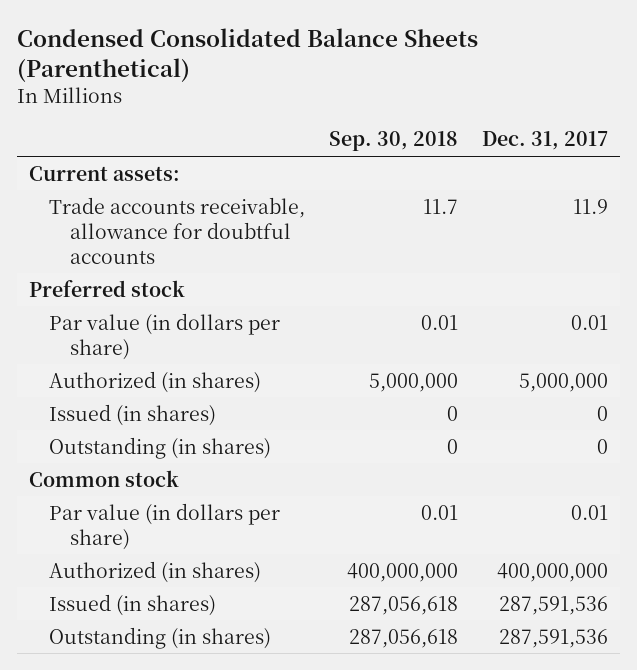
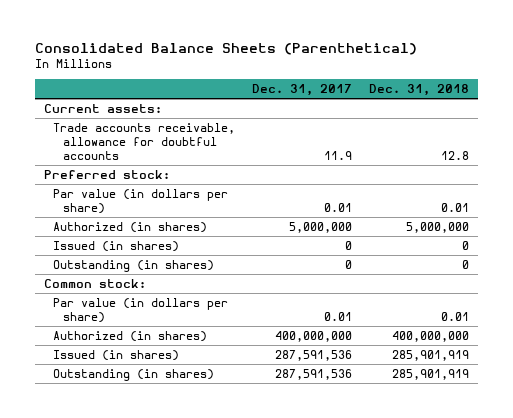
[17,28,479,83] Condensed Consolidated Balance Sheets (Parenthetical) -> [35,42,418,55] Consolidated Balance Sheets (Parenthetical)
[329,131,459,152] Sep. 30, 2018 -> none
none -> [369,84,470,97] Dec. 31, 2018
[29,279,186,297] Preferred stock -> [43,169,170,179] Preferred stock:
[29,469,180,487] Common stock -> [43,278,146,288] Common stock:

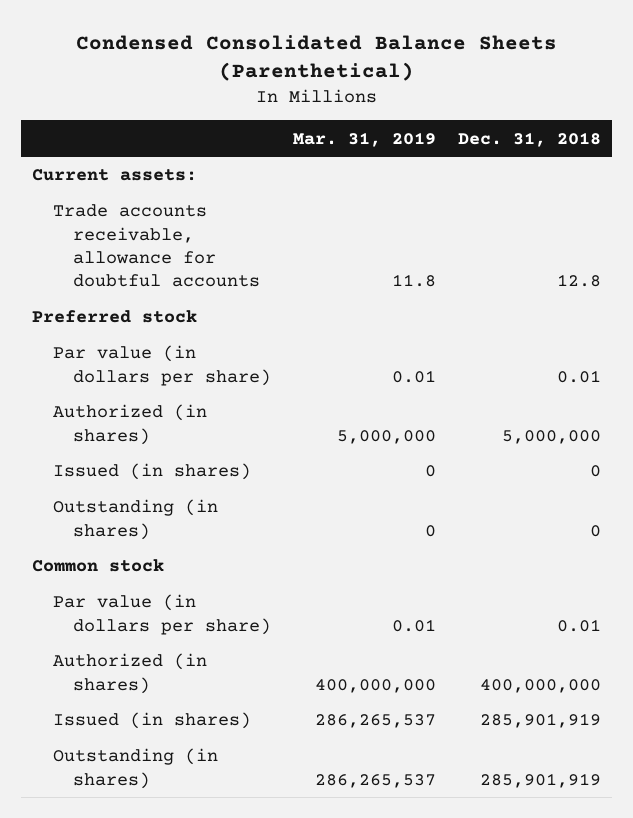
[35,42,418,55] Consolidated Balance Sheets (Parenthetical) -> [75,35,557,82] Condensed Consolidated Balance Sheets (Parenthetical)
[252,84,353,97] Dec. 31, 2017 -> none
none -> [293,131,437,147] Mar. 31, 2019
[43,169,170,179] Preferred stock: -> [31,310,197,324] Preferred stock
[43,278,146,288] Common stock: -> [31,559,164,573] Common stock

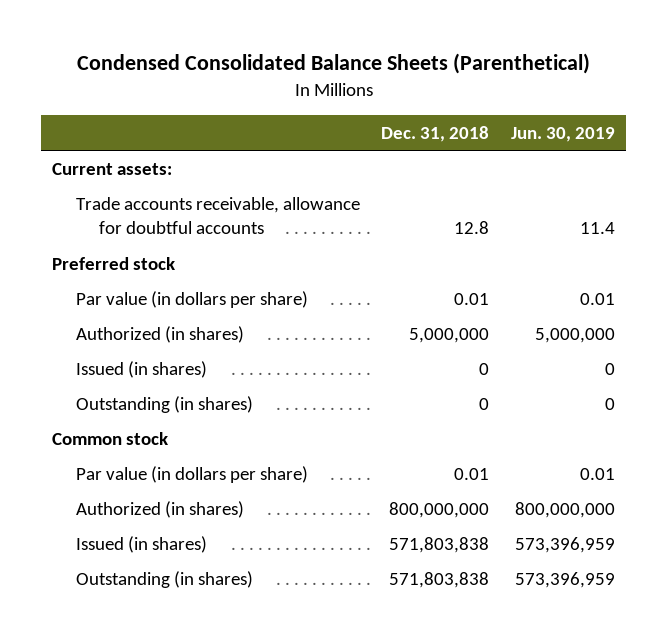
[293,131,437,147] Mar. 31, 2019 -> none
none -> [511,126,616,142] Jun. 30, 2019
[480,678,602,693] 400,000,000 -> [389,501,490,518] 800,000,000
[480,713,602,729] 285,901,919 -> [389,536,490,553] 571,803,838
[480,772,602,788] 285,901,919 -> [389,571,490,588] 571,803,838

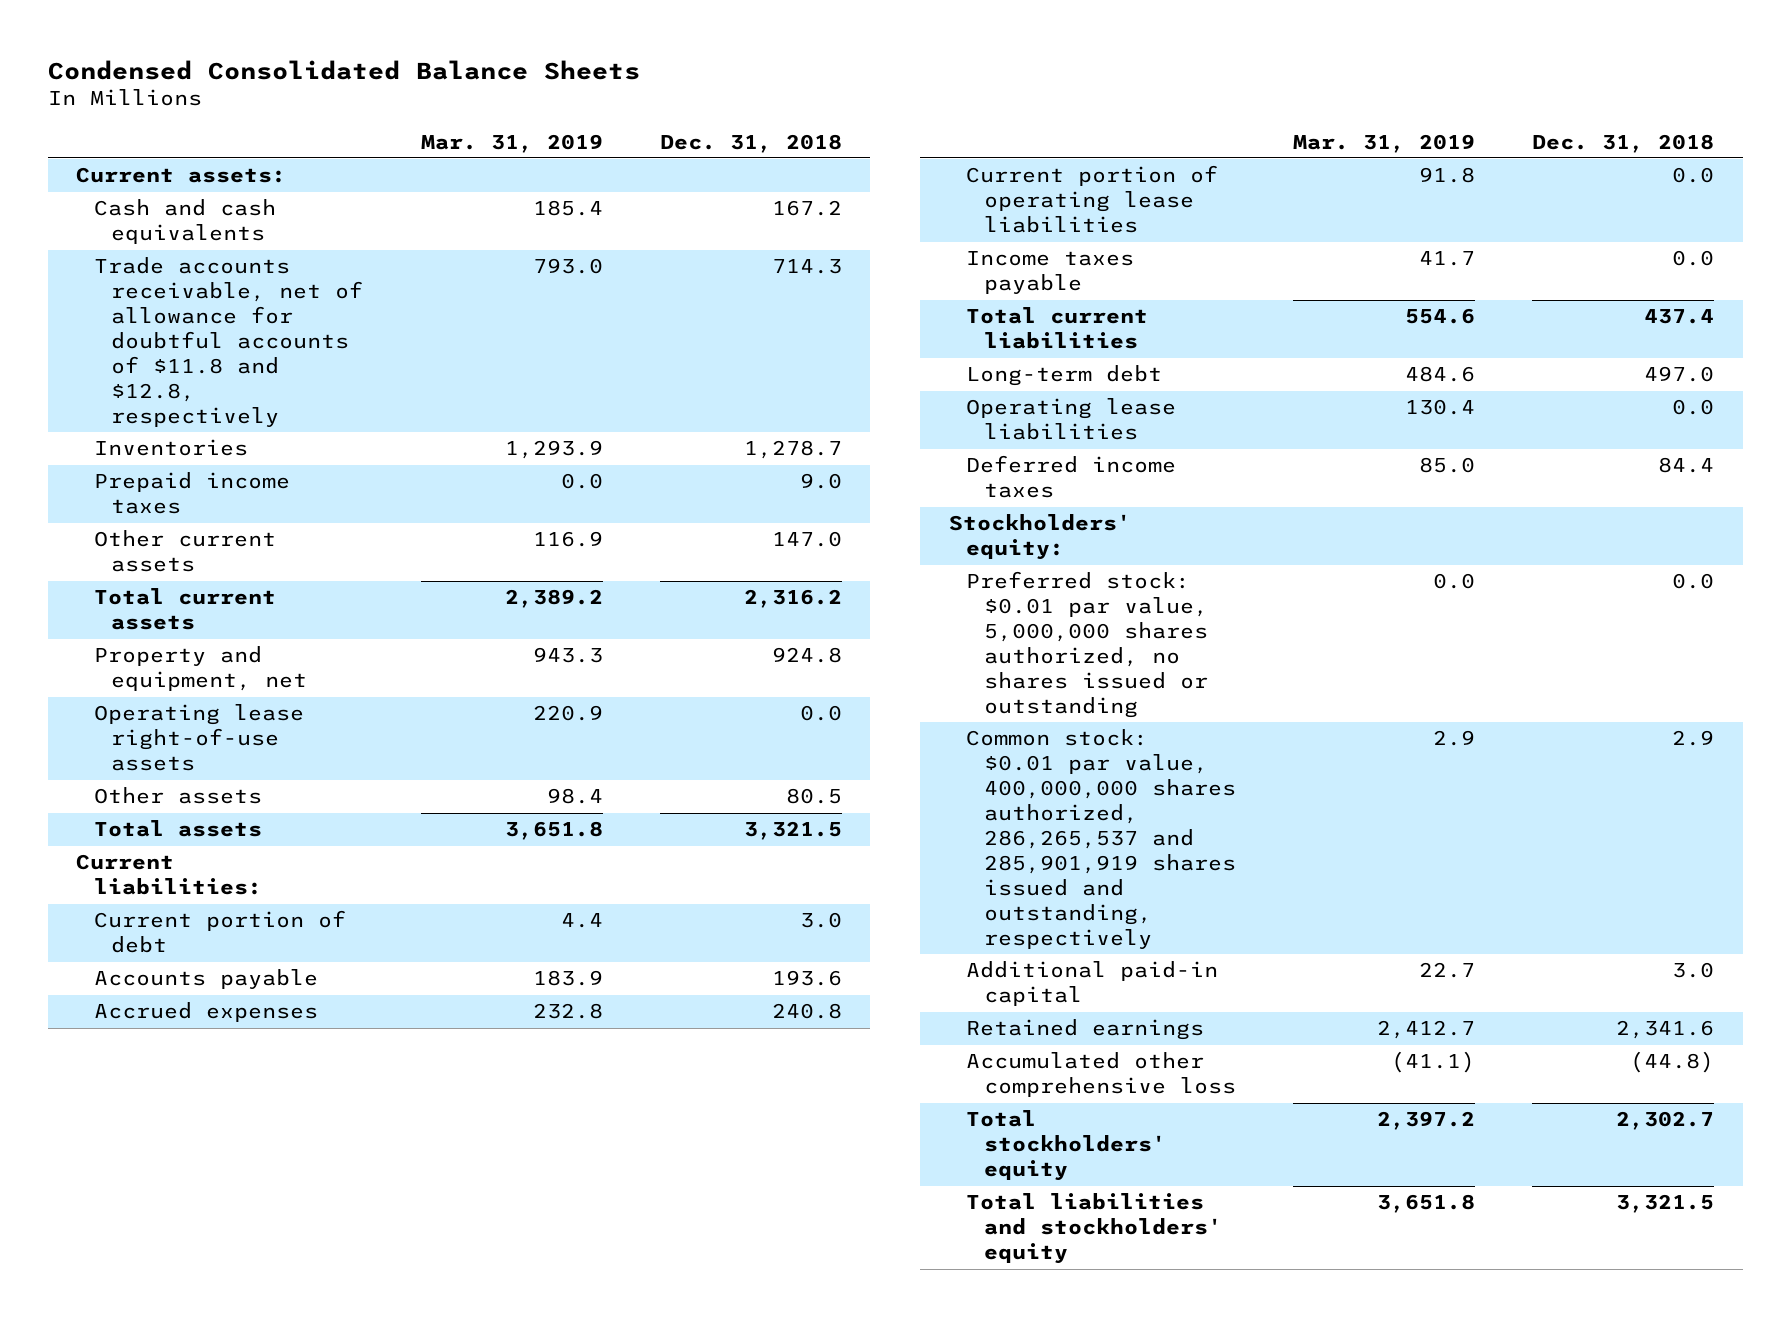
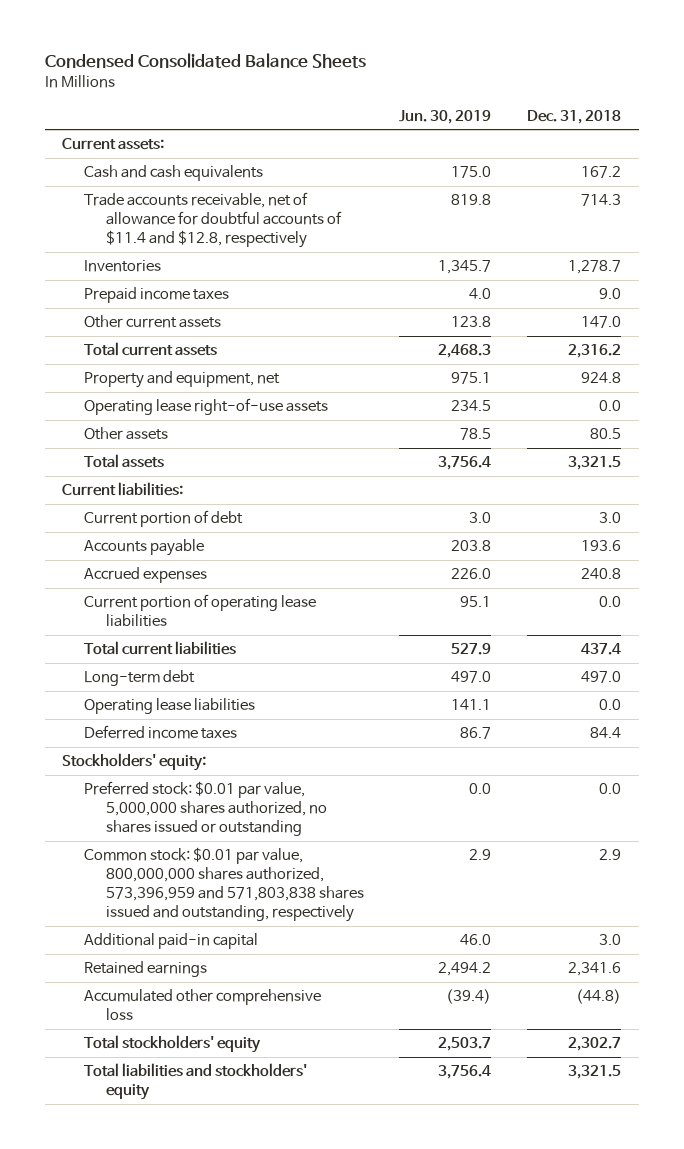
[420,133,603,153] Mar. 31, 2019 -> none
none -> [399,109,492,124] Jun. 30, 2019
[93,257,364,427] Trade accounts receivable, net of allowance for doubtful accounts of $11.8 and $12.8, respectively -> [84,192,342,248] Trade accounts receivable, net of allowance for doubtful accounts of $11.4 and $12.8, respectively
[966,251,1135,295] Income taxes payable -> none
[966,729,1236,949] Common stock: $0.01 par value, 400,000,000 shares authorized, 286,265,537 and 285,901,919 shares issued and outstanding, respectively -> [84,847,364,922] Common stock: $0.01 par value, 800,000,000 shares authorized, 573,396,959 and 571,803,838 shares issued and outstanding, respectively

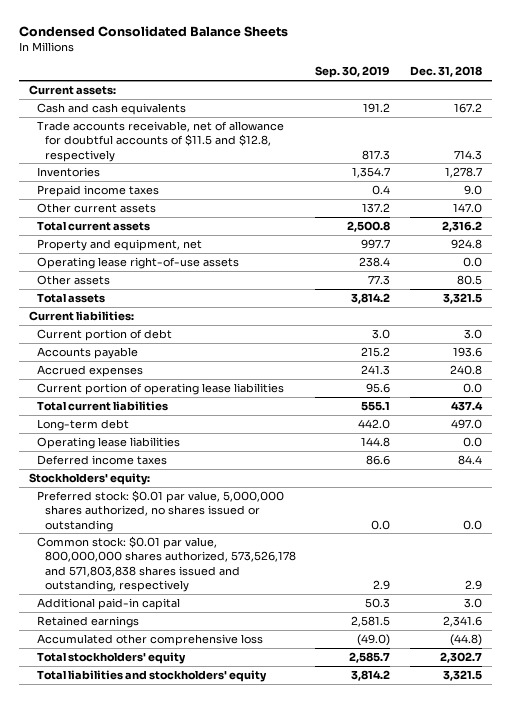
[399,109,492,124] Jun. 30, 2019 -> none
none -> [315,66,391,79] Sep. 30, 2019
[84,192,342,248] Trade accounts receivable, net of allowance for doubtful accounts of $11.4 and $12.8, respectively -> [36,120,284,162] Trade accounts receivable, net of allowance for doubtful accounts of $11.5 and $12.8, respectively
[84,847,364,922] Common stock: $0.01 par value, 800,000,000 shares authorized, 573,396,959 and 571,803,838 shares issued and outstanding, respectively -> [36,535,296,592] Common stock: $0.01 par value, 800,000,000 shares authorized, 573,526,178 and 571,803,838 shares issued and outstanding, respectively

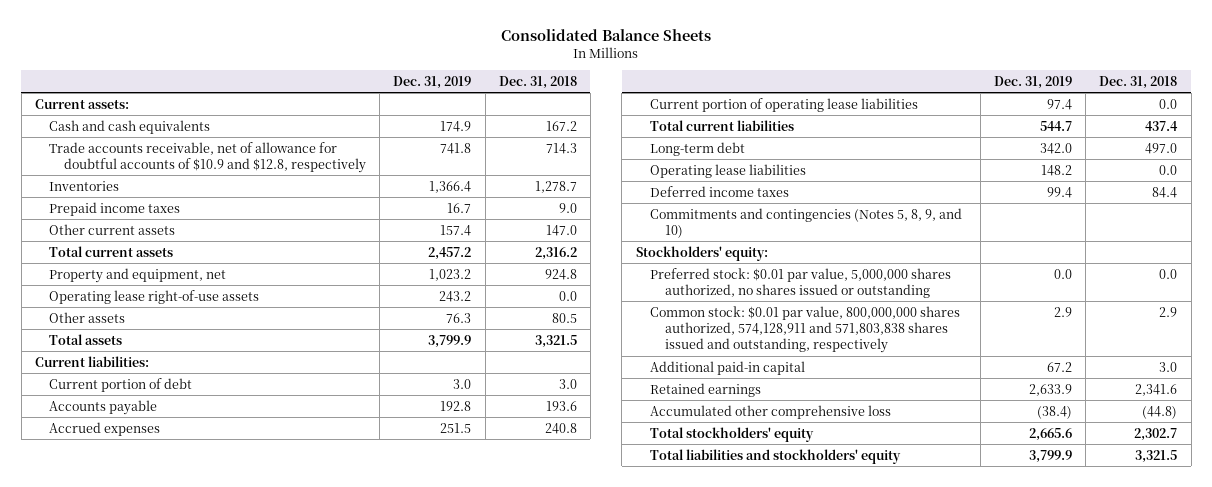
[19,26,289,38] Condensed Consolidated Balance Sheets -> [501,28,712,41] Consolidated Balance Sheets
[315,66,391,79] Sep. 30, 2019 -> none
none -> [393,75,472,89] Dec. 31, 2019
[36,120,284,162] Trade accounts receivable, net of allowance for doubtful accounts of $11.5 and $12.8, respectively -> [49,141,367,173] Trade accounts receivable, net of allowance for doubtful accounts of $10.9 and $12.8, respectively
none -> [650,207,963,238] Commitments and contingencies (Notes 5, 8, 9, and 10)
[36,535,296,592] Common stock: $0.01 par value, 800,000,000 shares authorized, 573,526,178 and 571,803,838 shares issued and outstanding, respectively -> [650,305,961,354] Common stock: $0.01 par value, 800,000,000 shares authorized, 574,128,911 and 571,803,838 shares issued and outstanding, respectively

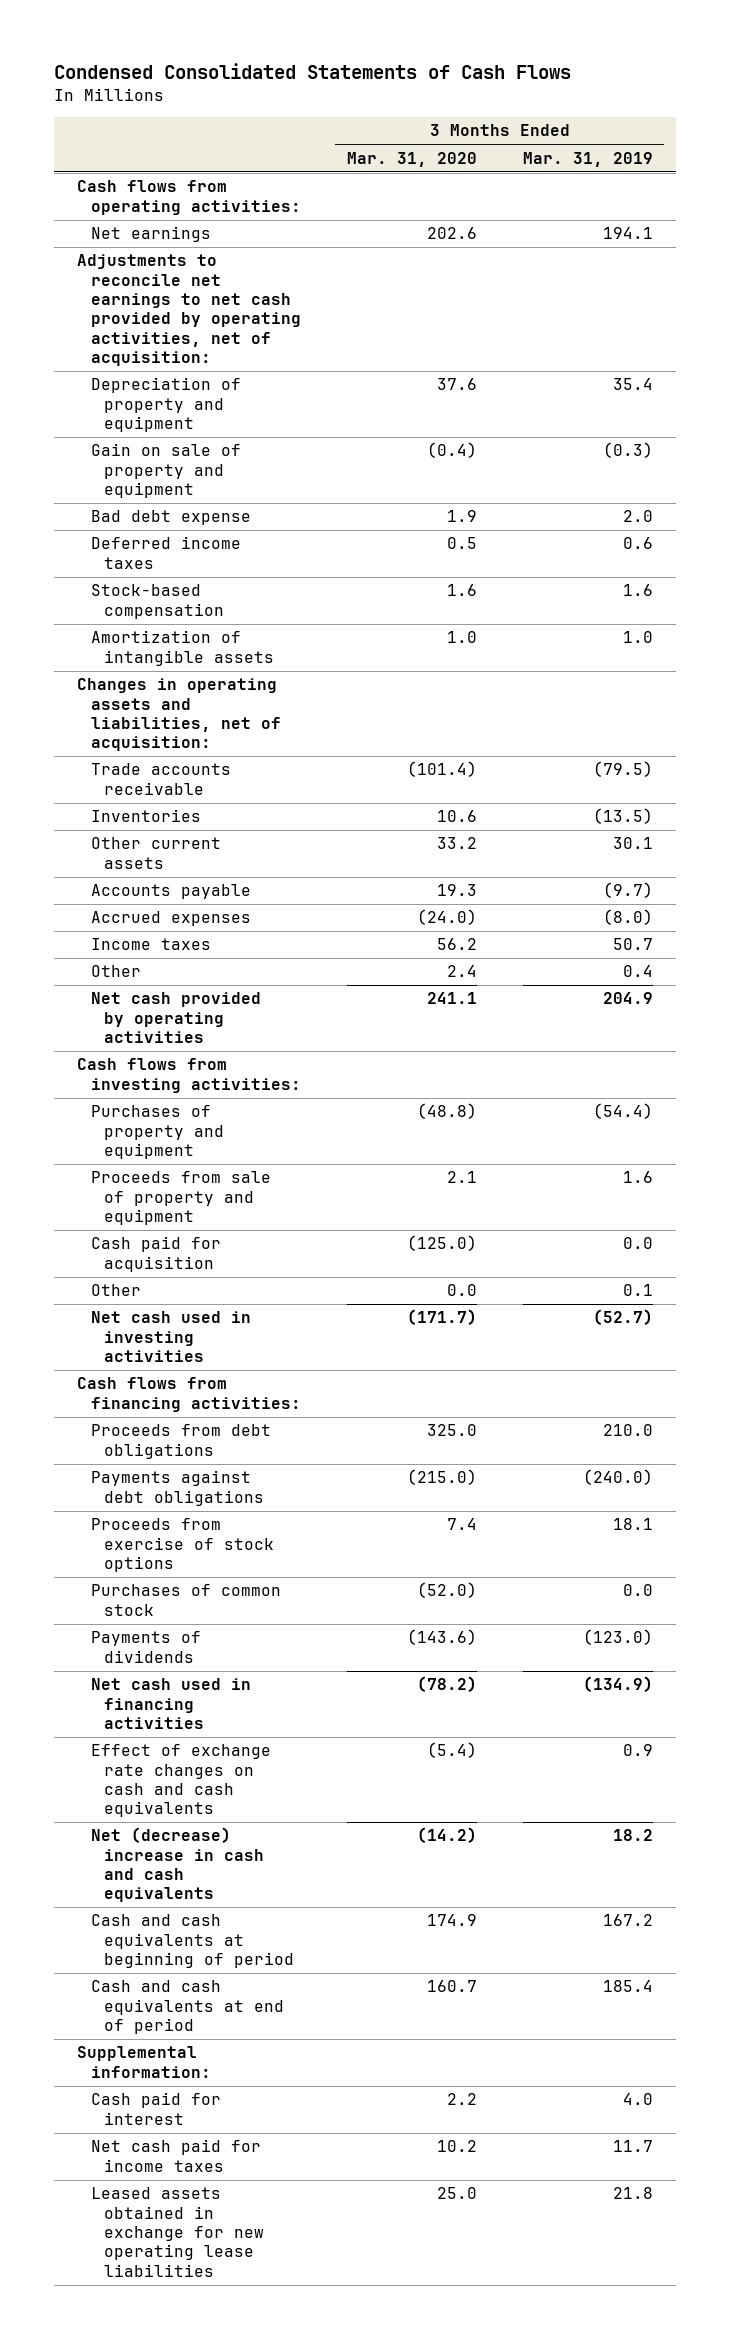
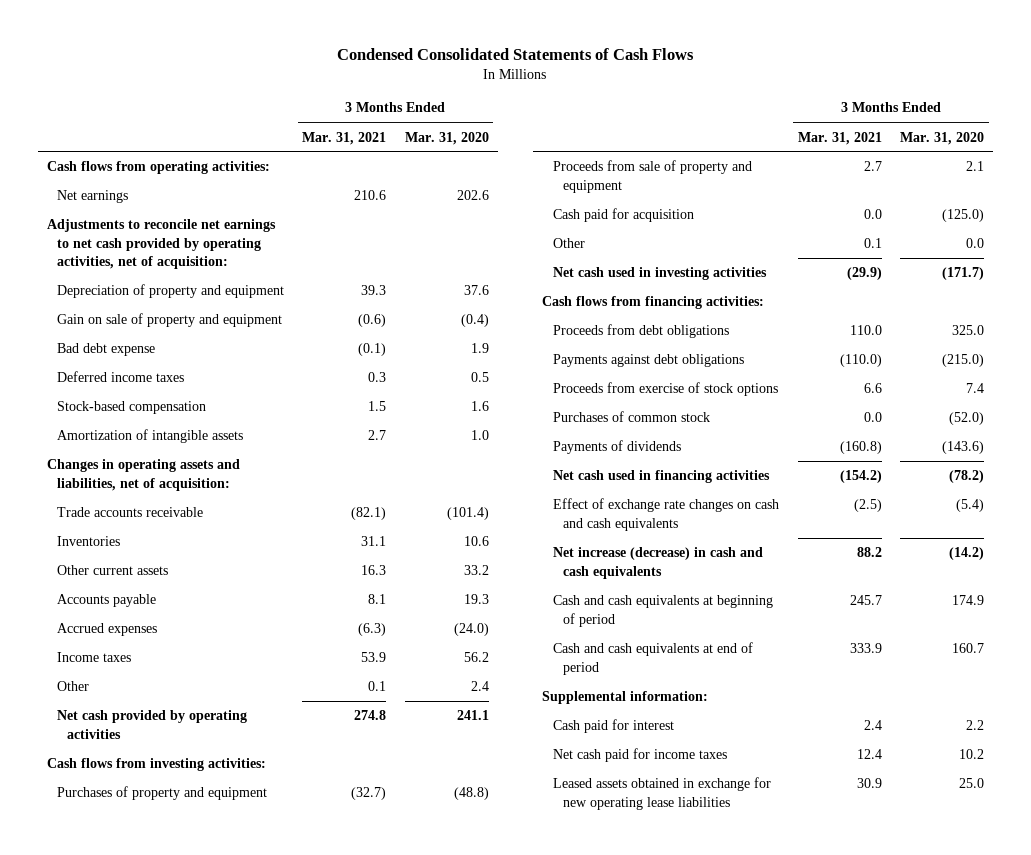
[522,151,653,167] Mar. 31, 2019 -> none
none -> [302,131,387,145] Mar. 31, 2021
[90,1827,265,1903] Net (decrease) increase in cash and cash equivalents -> [552,547,763,579] Net increase (decrease) in cash and cash equivalents

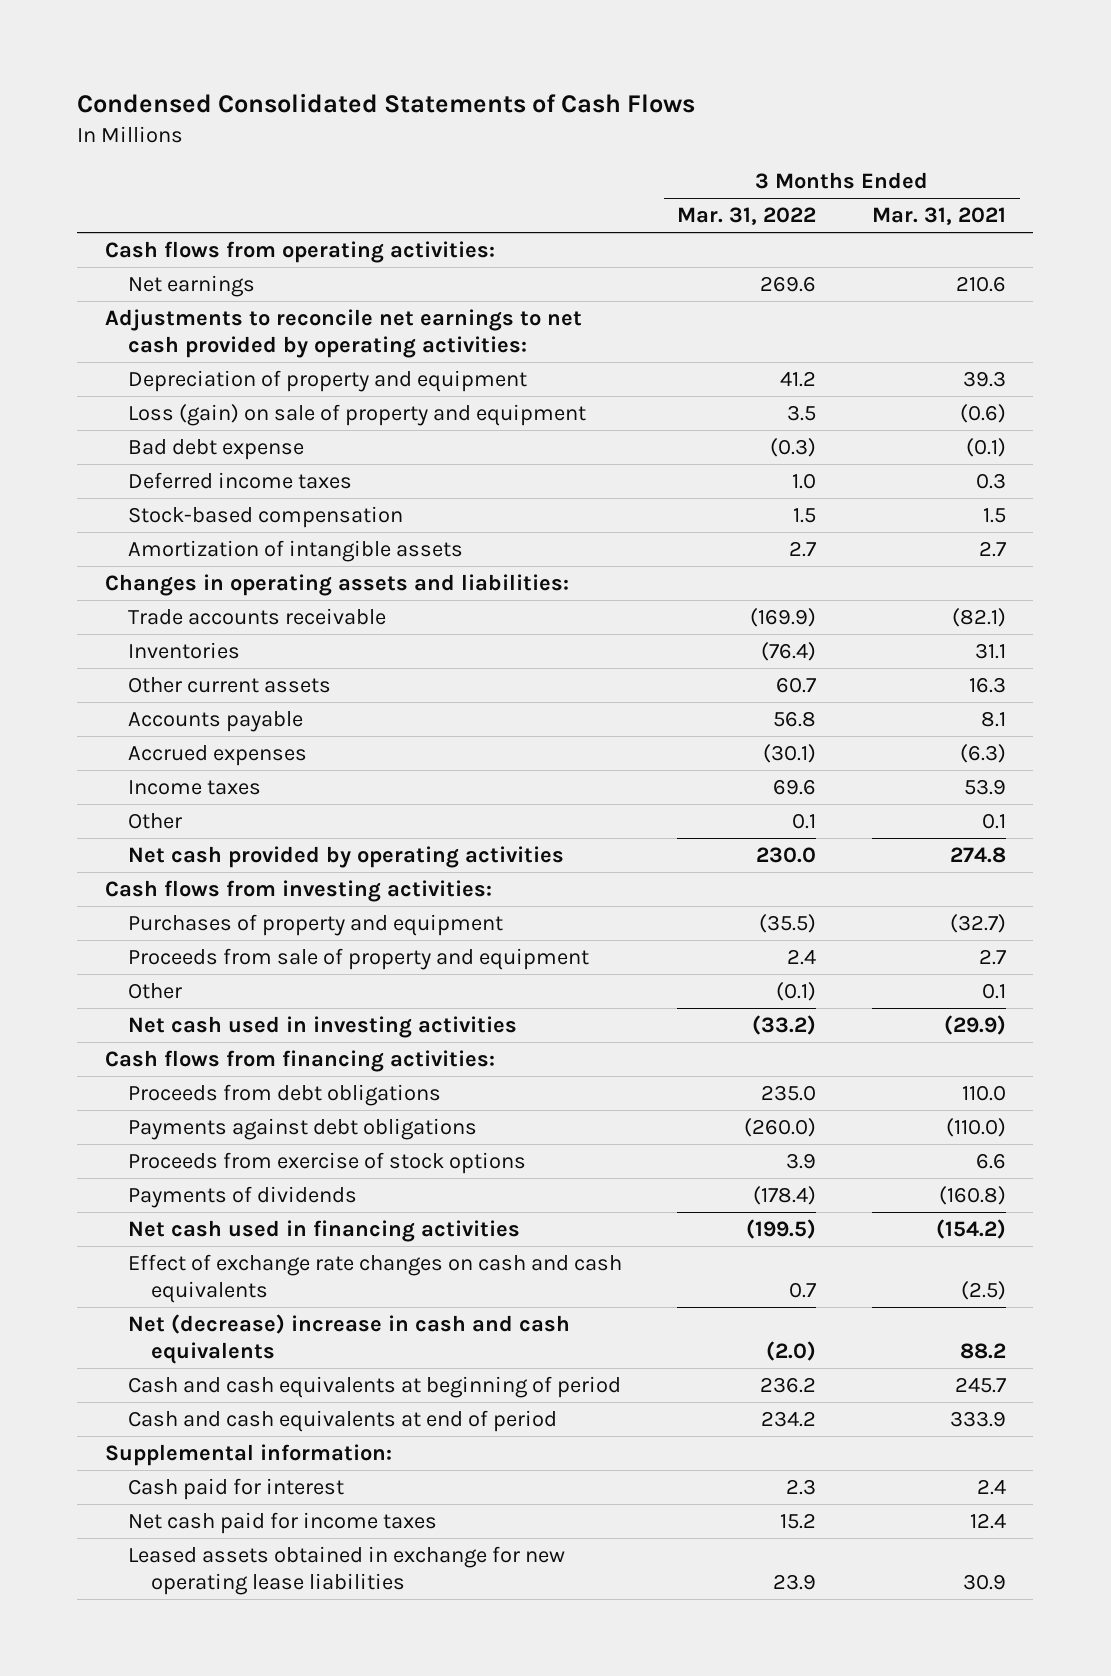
[404,131,489,145] Mar. 31, 2020 -> none
none -> [677,207,817,226] Mar. 31, 2022
[46,219,276,270] Adjustments to reconcile net earnings to net cash provided by operating activities, net of acquisition: -> [104,309,582,358] Adjustments to reconcile net earnings to net cash provided by operating activities:
[56,313,282,328] Gain on sale of property and equipment -> [128,404,587,427] Loss (gain) on sale of property and equipment
[46,459,240,491] Changes in operating assets and liabilities, net of acquisition: -> [104,574,569,597] Changes in operating assets and liabilities:
[552,208,694,223] Cash paid for acquisition -> none
[552,411,710,423] Purchases of common stock -> none
[552,547,763,579] Net increase (decrease) in cash and cash equivalents -> [128,1314,571,1364] Net (decrease) increase in cash and cash equivalents

